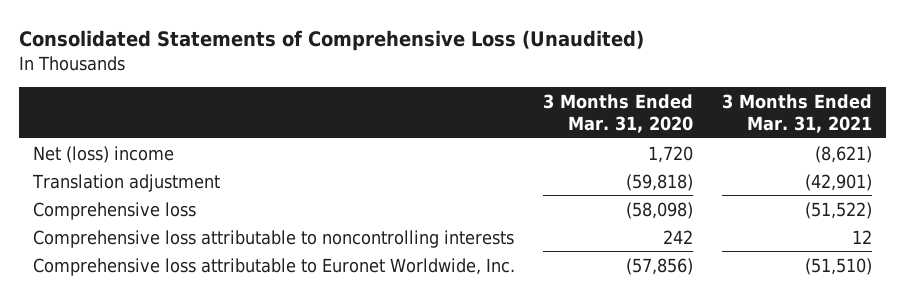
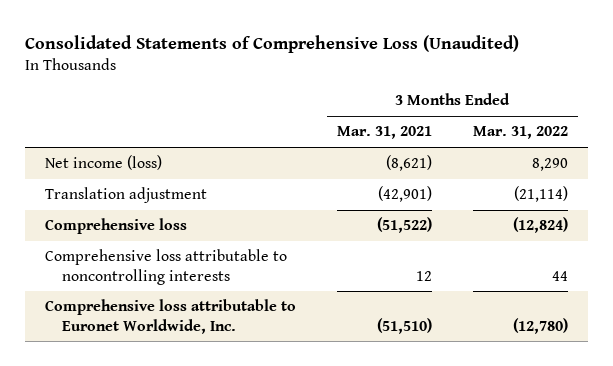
[543,94,694,134] 3 Months Ended Mar. 31, 2020 -> none
none -> [472,126,568,140] Mar. 31, 2022
[32,145,174,163] Net (loss) income -> [45,155,163,171] Net income (loss)

